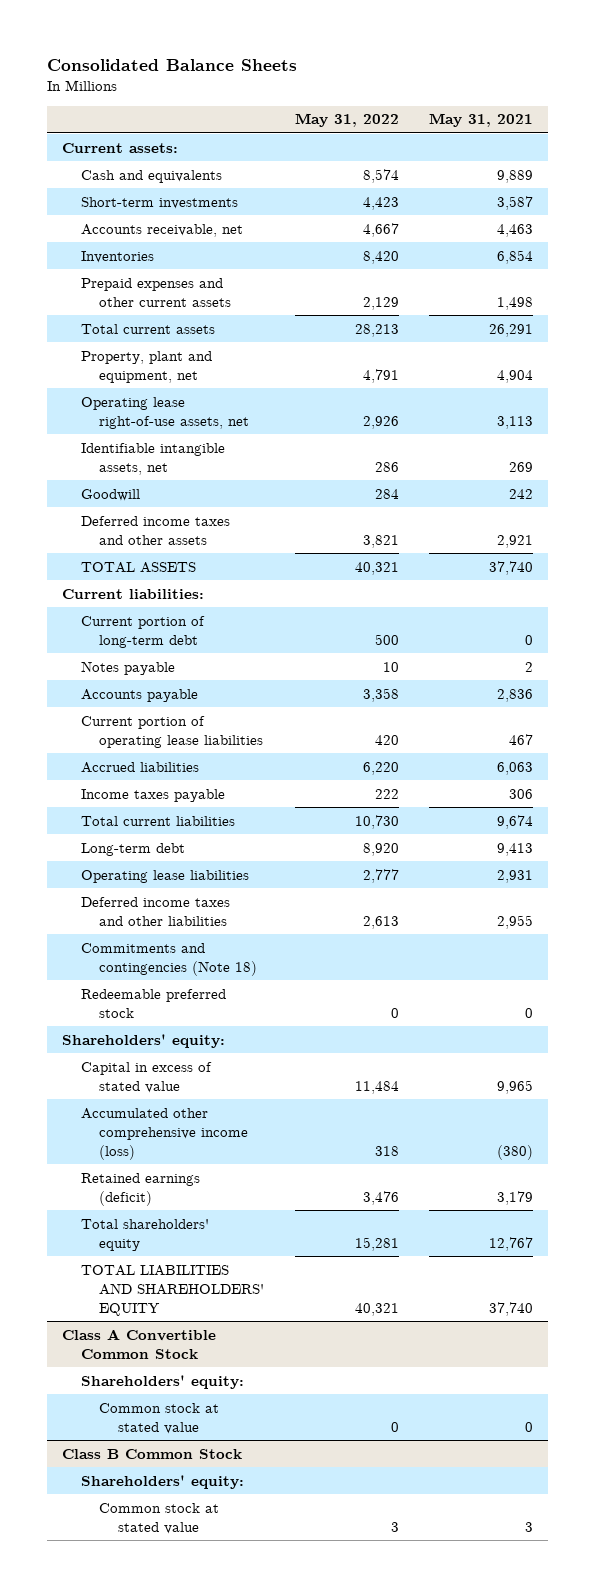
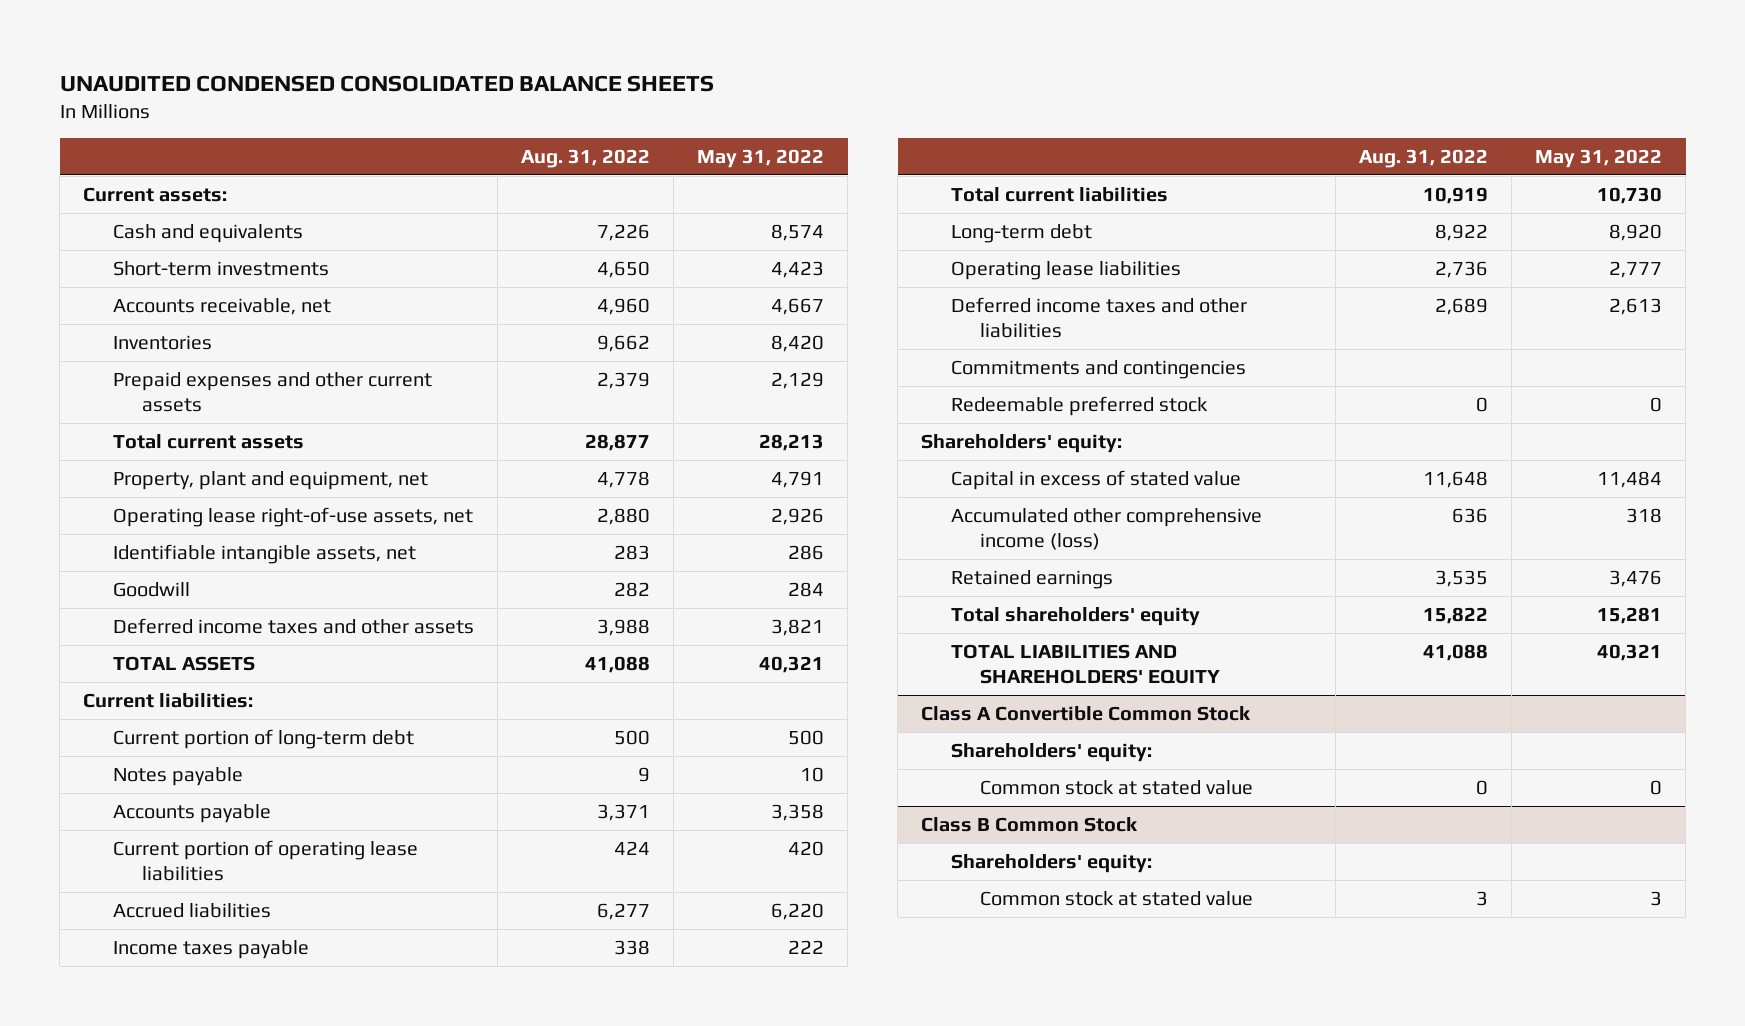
[47,58,298,71] Consolidated Balance Sheets -> [59,75,714,93] UNAUDITED CONDENSED CONSOLIDATED BALANCE SHEETS
[428,113,533,128] May 31, 2021 -> none
none -> [520,149,650,169] Aug. 31, 2022
[80,942,258,976] Commitments and contingencies (Note 18) -> [950,359,1246,379] Commitments and contingencies
[80,1172,200,1206] Retained earnings (deficit) -> [950,569,1113,589] Retained earnings

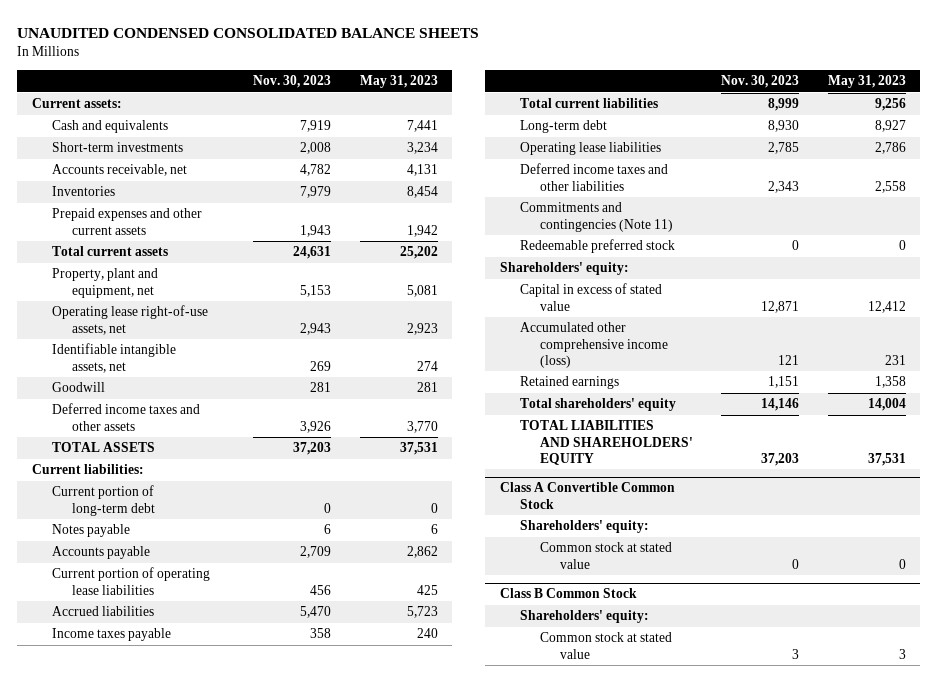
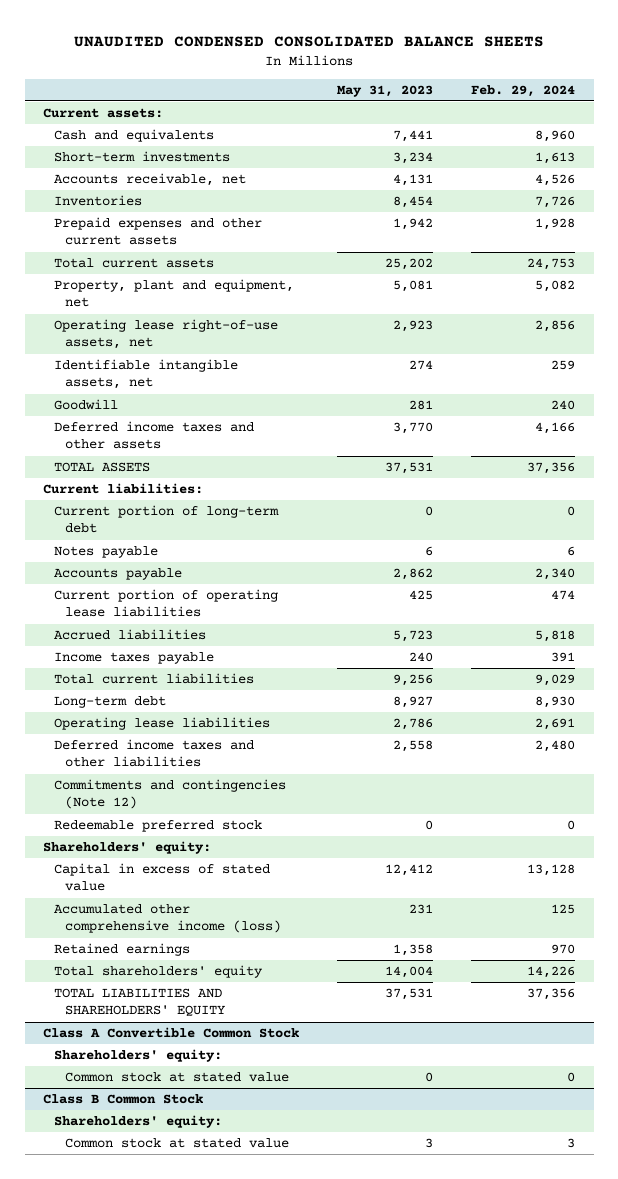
[253,74,332,88] Nov. 30, 2023 -> none
none -> [471,84,576,97] Feb. 29, 2024
[519,202,673,232] Commitments and contingencies (Note 11) -> [54,779,287,810] Commitments and contingencies (Note 12)

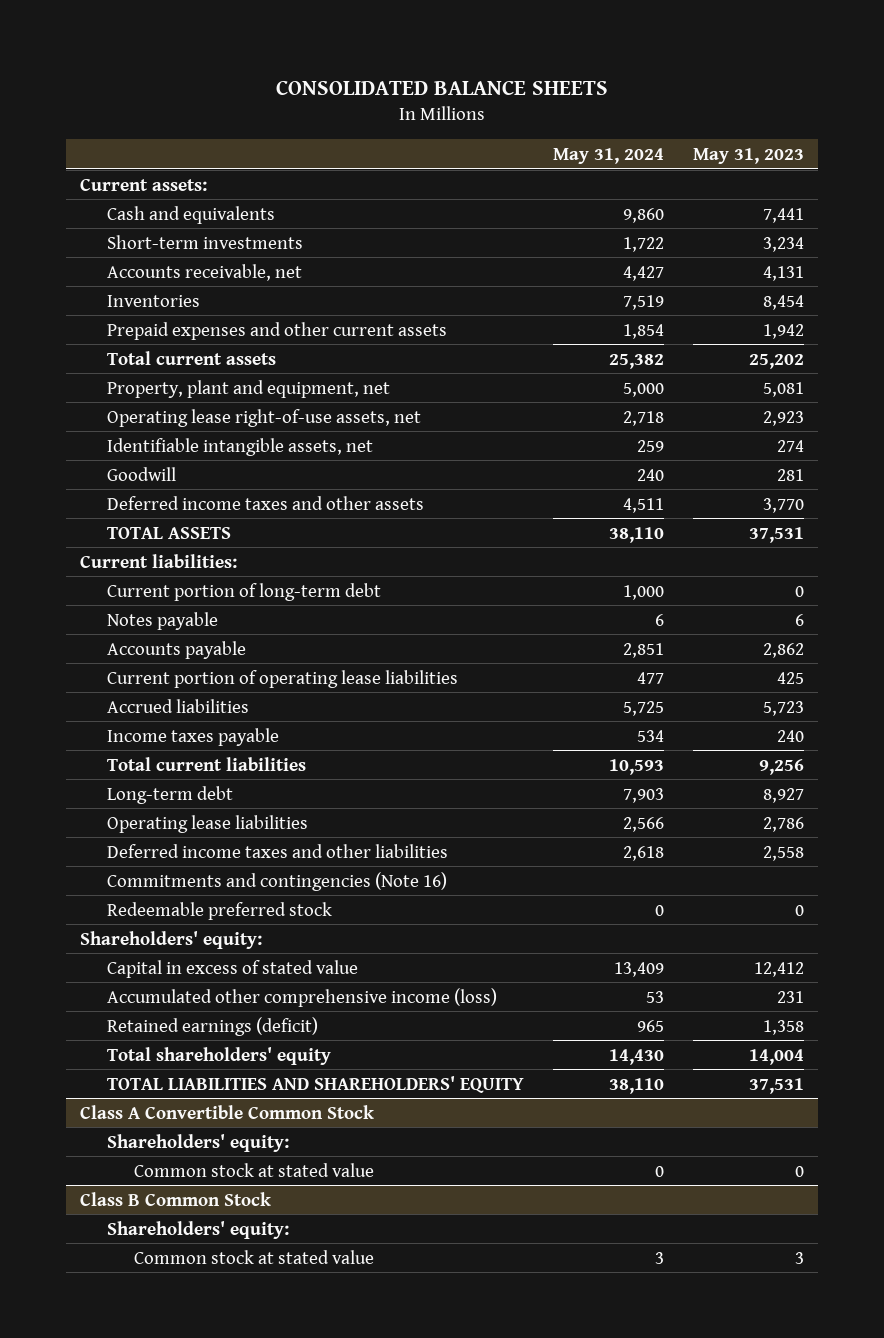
[74,36,545,48] UNAUDITED CONDENSED CONSOLIDATED BALANCE SHEETS -> [275,79,608,95] CONSOLIDATED BALANCE SHEETS
[471,84,576,97] Feb. 29, 2024 -> none
none -> [552,147,664,164] May 31, 2024
[54,779,287,810] Commitments and contingencies (Note 12) -> [107,871,448,891] Commitments and contingencies (Note 16)
[54,943,191,957] Retained earnings -> [107,1016,319,1036] Retained earnings (deficit)

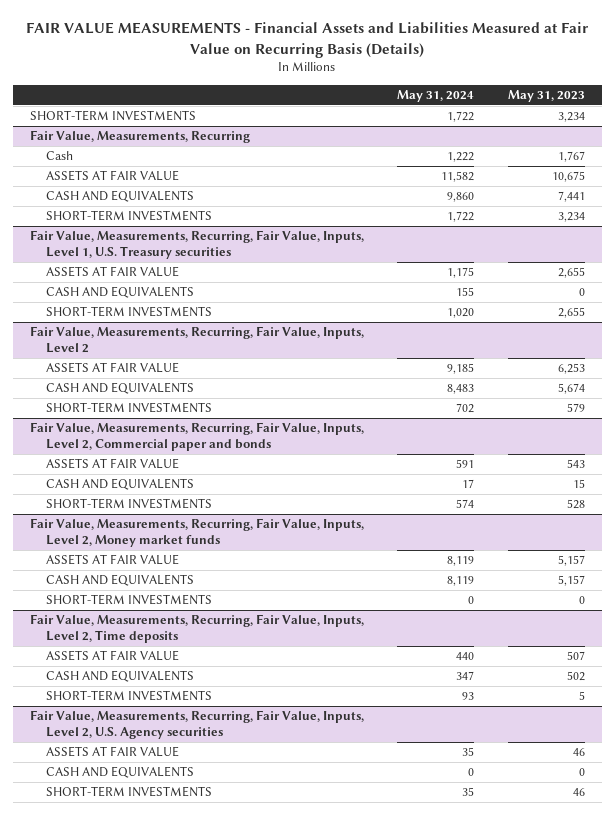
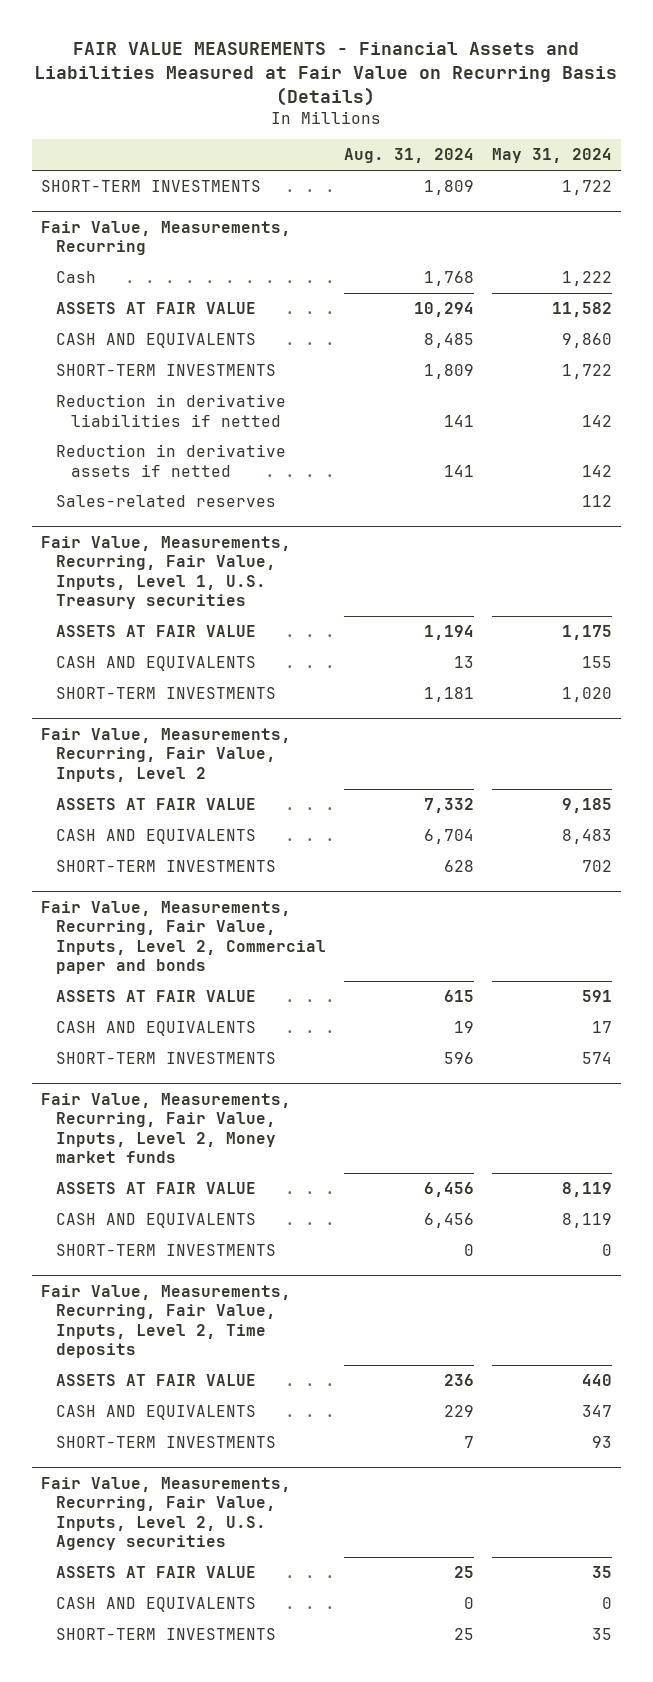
[508,89,586,102] May 31, 2023 -> none
none -> [344,148,475,164] Aug. 31, 2024
none -> [56,394,287,427] Reduction in derivative liabilities if netted
none -> [56,444,287,477] Reduction in derivative assets if netted
none -> [56,495,277,508] Sales-related reserves

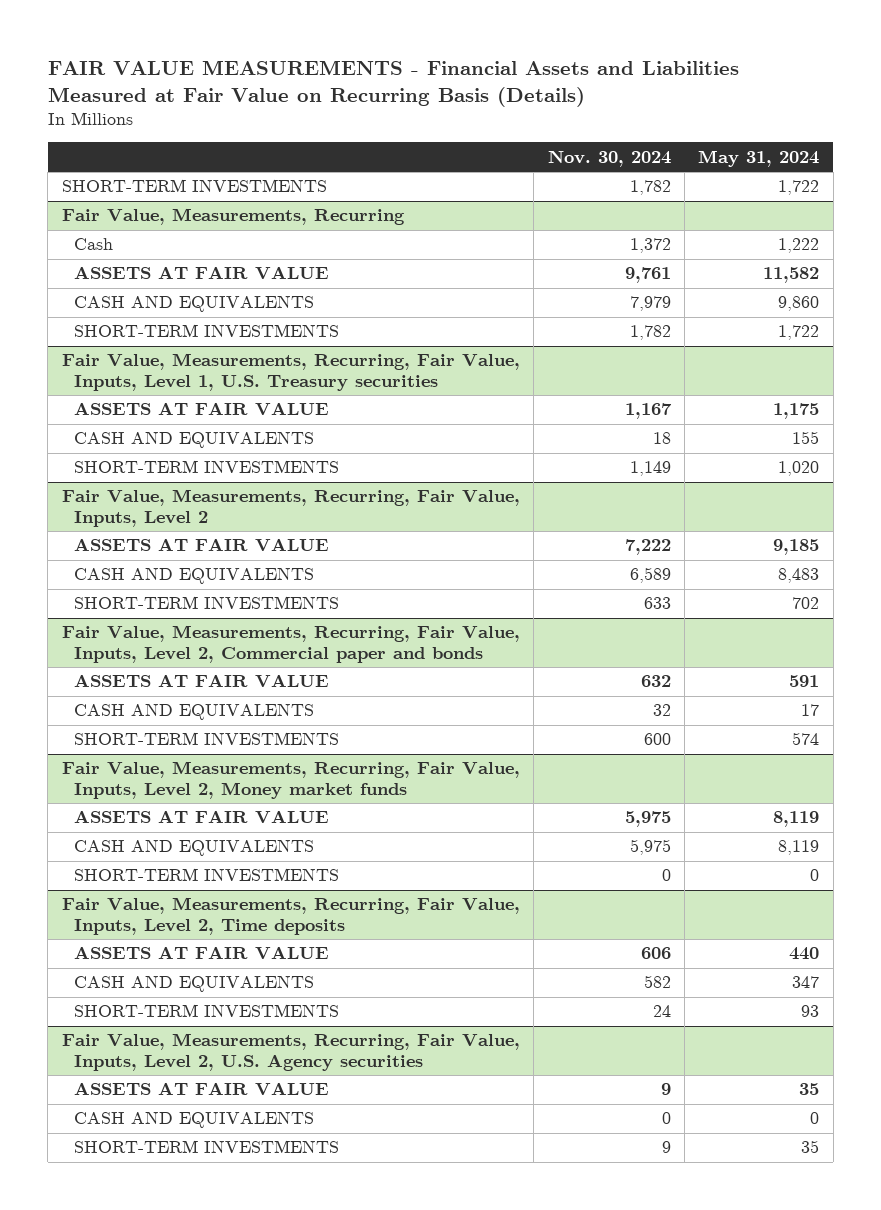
[344,148,475,164] Aug. 31, 2024 -> none
none -> [547,149,671,167] Nov. 30, 2024
[56,394,287,427] Reduction in derivative liabilities if netted -> none
[56,444,287,477] Reduction in derivative assets if netted -> none
[56,495,277,508] Sales-related reserves -> none

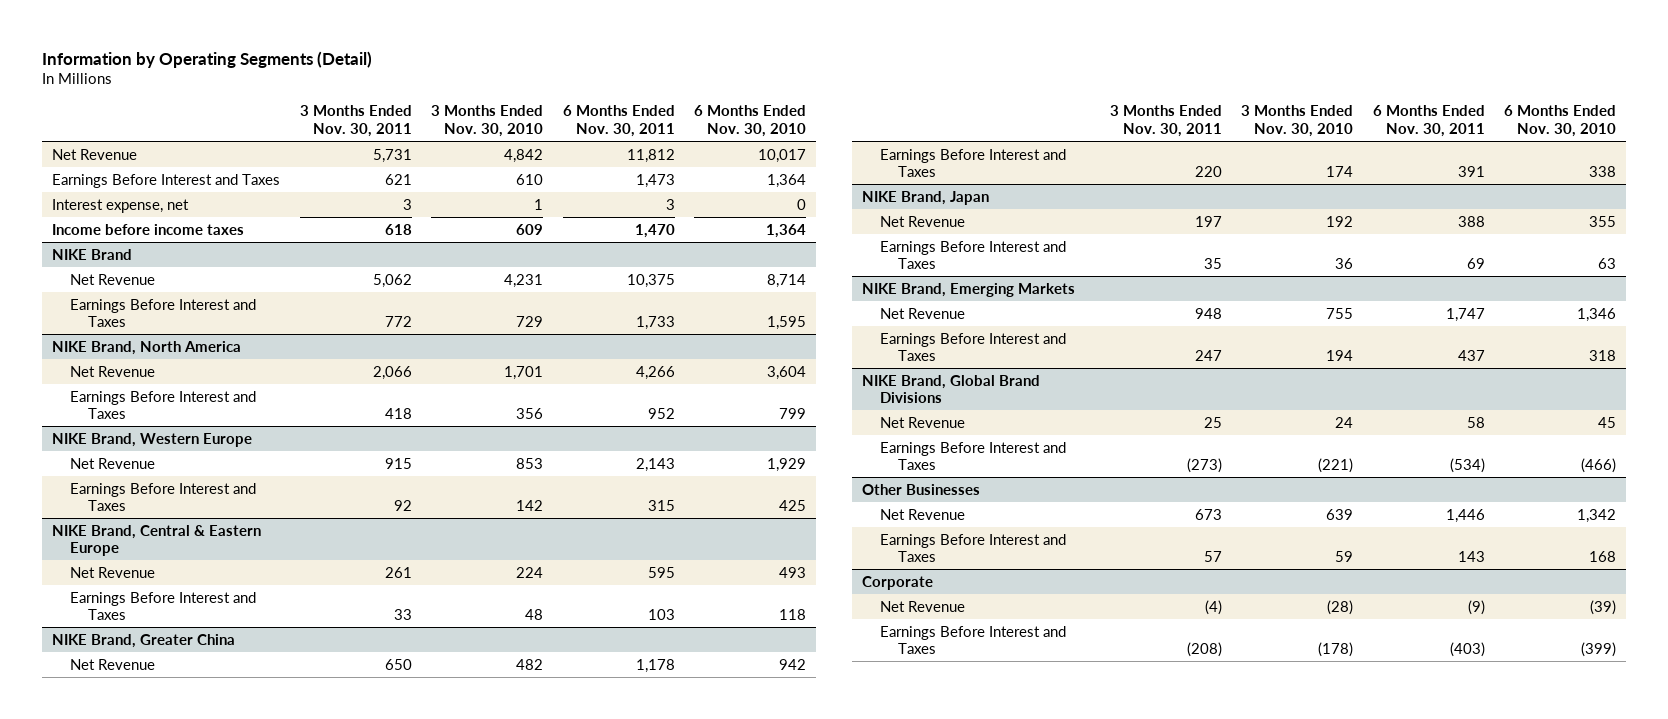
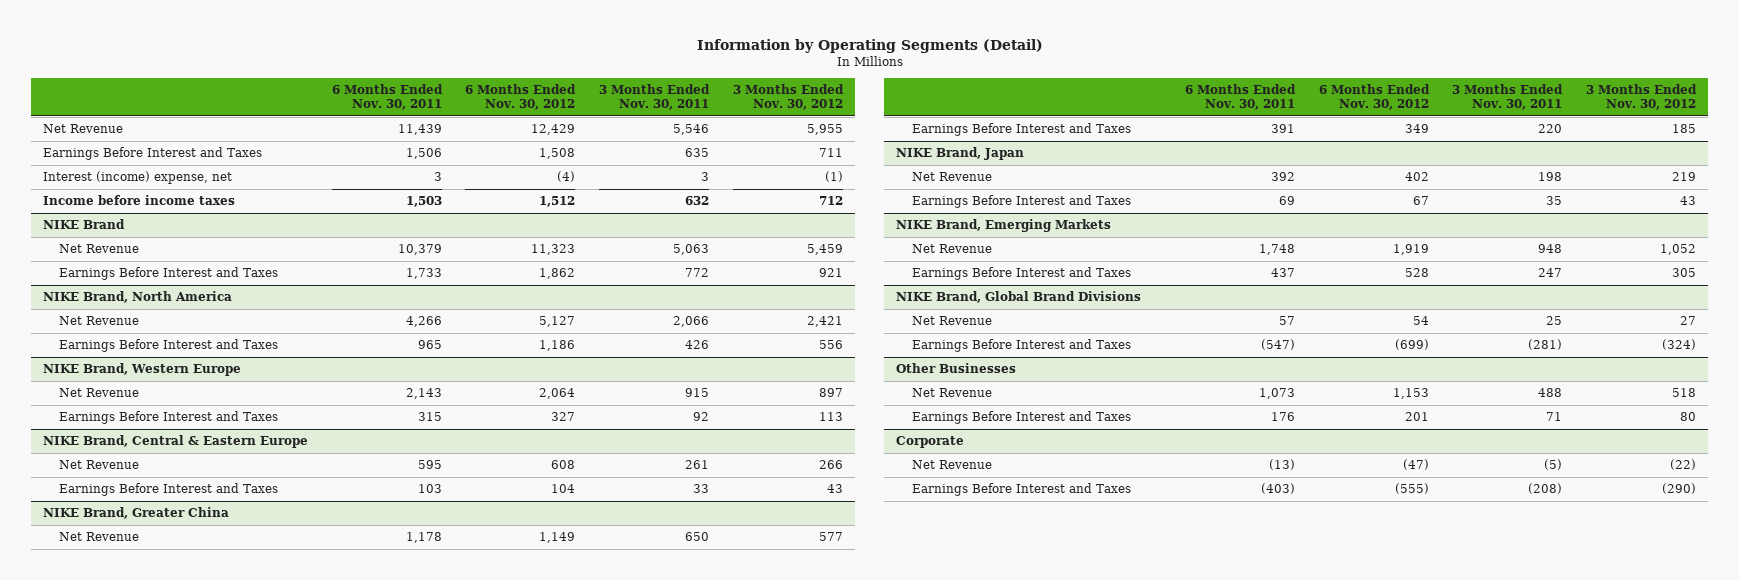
[431,105,544,137] 3 Months Ended Nov. 30, 2010 -> none
[694,105,807,137] 6 Months Ended Nov. 30, 2010 -> none
none -> [465,83,577,111] 6 Months Ended Nov. 30, 2012
none -> [732,83,844,111] 3 Months Ended Nov. 30, 2012
[372,148,412,163] 5,731 -> [673,124,710,136] 5,546
[626,148,675,163] 11,812 -> [397,124,442,136] 11,439
[384,173,412,185] 621 -> [685,148,710,158] 635
[635,173,675,188] 1,473 -> [405,148,442,160] 1,506
[51,198,189,213] Interest expense, net -> [42,171,232,185] Interest (income) expense, net
[384,223,412,235] 618 -> [685,196,710,206] 632
[634,223,675,238] 1,470 -> [405,196,442,208] 1,503
[372,273,412,288] 5,062 -> [673,244,710,256] 5,063
[626,273,675,288] 10,375 -> [397,244,442,256] 10,379
[384,408,412,420] 418 -> [685,340,710,350] 426
[647,408,675,420] 952 -> [417,340,442,350] 965
[1194,215,1222,227] 197 -> [1538,172,1563,182] 198
[1457,215,1485,227] 388 -> [1271,172,1296,182] 392
[1445,307,1485,322] 1,747 -> [1259,244,1296,256] 1,748
[1466,416,1485,428] 58 -> [1279,316,1296,326] 57
[1186,458,1222,474] (273) -> [1528,339,1563,351] (281)
[1449,458,1485,474] (534) -> [1261,339,1296,351] (547)
[1194,508,1222,520] 673 -> [1538,388,1563,398] 488
[1445,508,1485,523] 1,446 -> [1259,388,1296,400] 1,073
[1203,551,1222,563] 57 -> [1546,412,1563,422] 71
[1457,551,1485,563] 143 -> [1271,412,1296,422] 176
[1204,599,1222,615] (4) -> [1544,459,1563,471] (5)
[1467,599,1485,615] (9) -> [1269,459,1296,471] (13)

